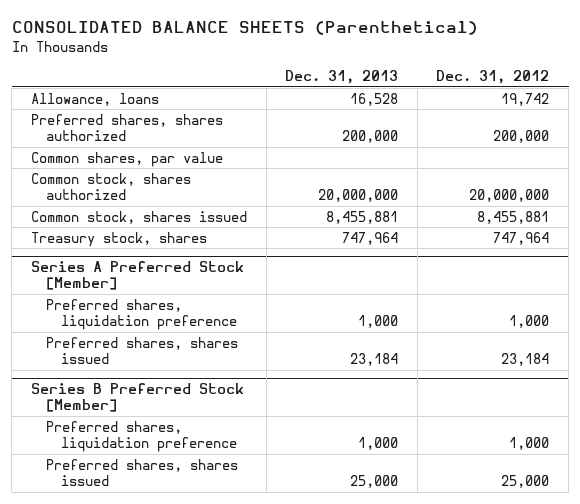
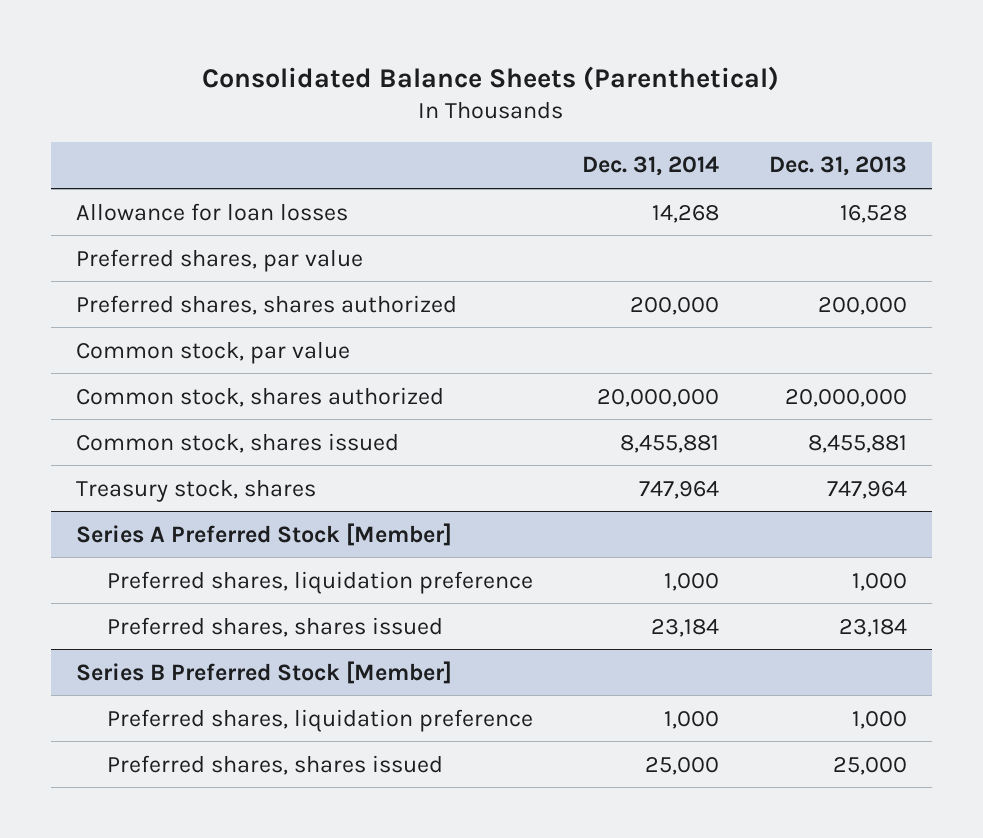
[11,21,478,36] CONSOLIDATED BALANCE SHEETS (Parenthetical) -> [202,65,780,91] Consolidated Balance Sheets (Parenthetical)
[436,70,550,85] Dec. 31, 2012 -> none
none -> [582,156,720,177] Dec. 31, 2014
[30,92,159,106] Allowance, loans -> [75,202,348,221] Allowance for loan losses
none -> [75,248,363,272] Preferred shares, par value
[30,151,223,167] Common shares, par value -> [75,340,350,364] Common stock, par value

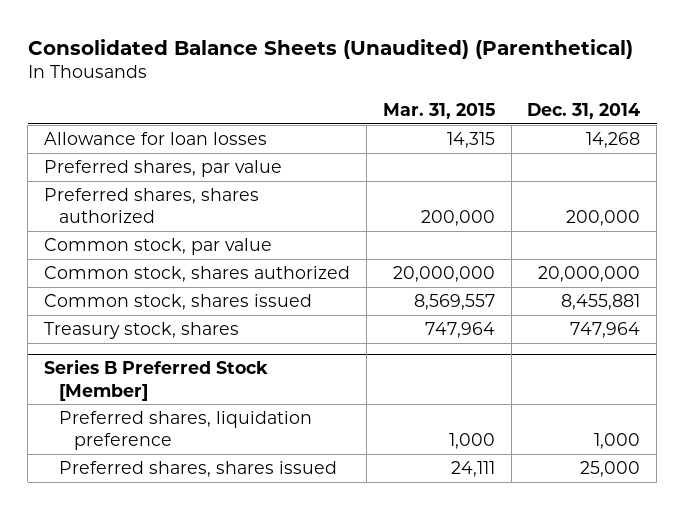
[202,65,780,91] Consolidated Balance Sheets (Parenthetical) -> [27,38,633,59] Consolidated Balance Sheets (Unaudited) (Parenthetical)
[769,156,908,177] Dec. 31, 2013 -> none
none -> [382,102,495,119] Mar. 31, 2015
[75,522,452,546] Series A Preferred Stock [Member] -> none
[106,570,533,594] Preferred shares, liquidation preference -> none
[106,616,443,637] Preferred shares, shares issued -> none

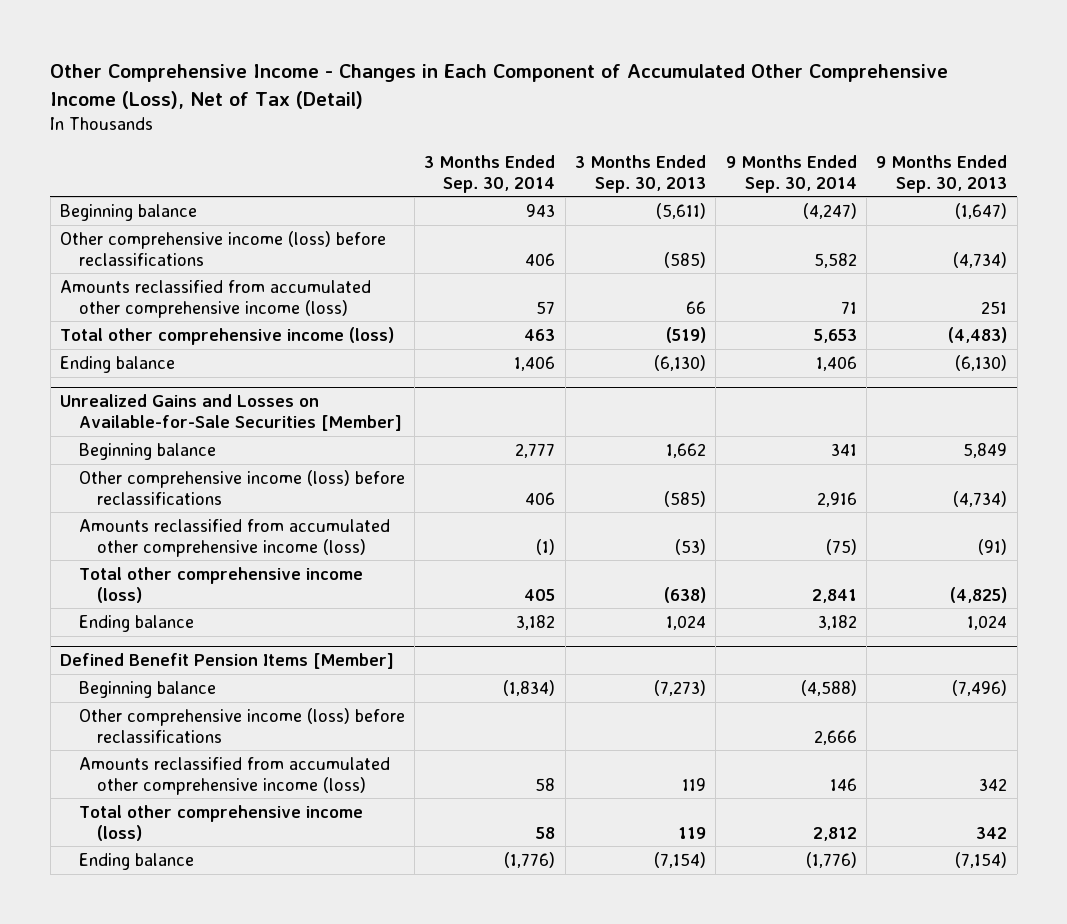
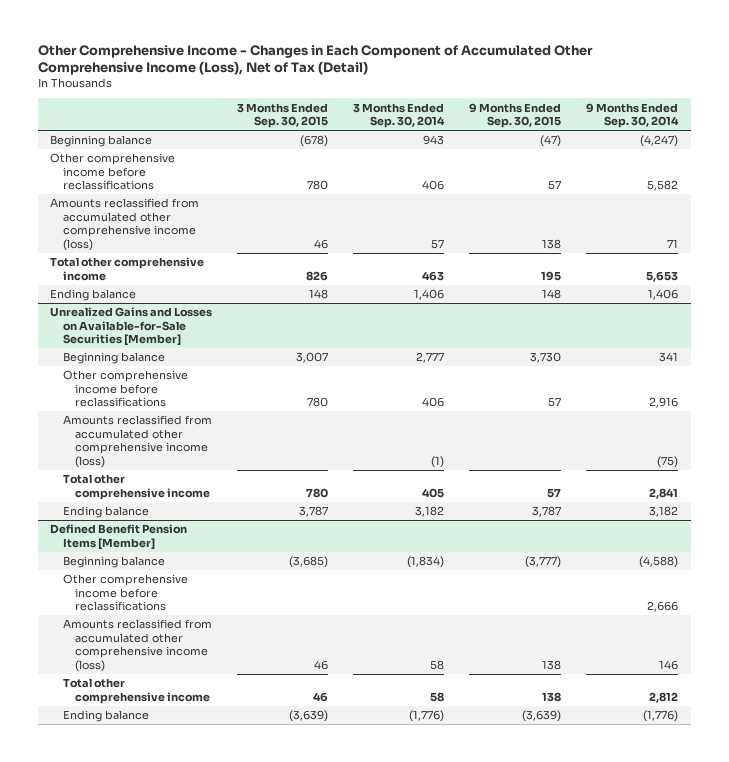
[574,154,706,193] 3 Months Ended Sep. 30, 2013 -> none
[876,154,1008,193] 9 Months Ended Sep. 30, 2013 -> none
none -> [237,102,329,129] 3 Months Ended Sep. 30, 2015
none -> [469,102,562,129] 9 Months Ended Sep. 30, 2015
[59,230,386,266] Other comprehensive income (loss) before reclassifications -> [50,153,176,191] Other comprehensive income before reclassifications
[59,326,394,345] Total other comprehensive income (loss) -> [50,257,205,281] Total other comprehensive income
[78,469,405,505] Other comprehensive income (loss) before reclassifications -> [62,370,188,408] Other comprehensive income before reclassifications
[78,566,363,603] Total other comprehensive income (loss) -> [62,474,211,500] Total other comprehensive income
[78,707,405,743] Other comprehensive income (loss) before reclassifications -> [62,574,188,612] Other comprehensive income before reclassifications
[78,804,363,841] Total other comprehensive income (loss) -> [62,678,211,704] Total other comprehensive income

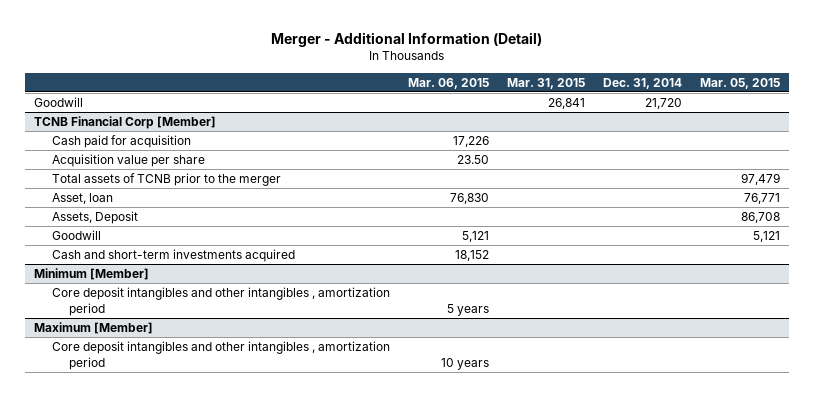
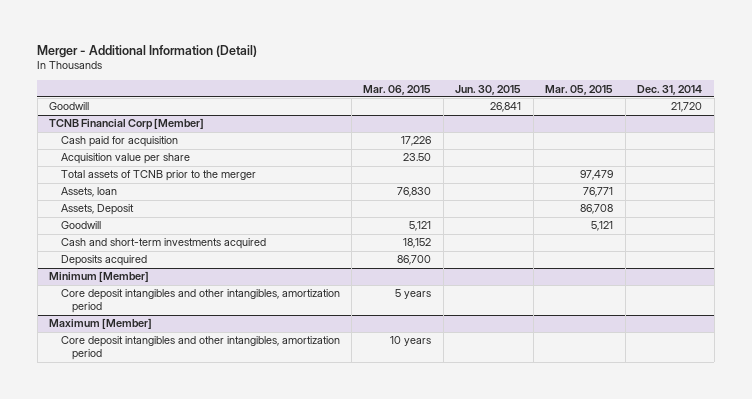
[506,77,585,89] Mar. 31, 2015 -> none
none -> [455,84,522,95] Jun. 30, 2015
[51,193,113,205] Asset, loan -> [60,187,117,198] Assets, loan
none -> [60,255,147,267] Deposits acquired
[51,287,390,316] Core deposit intangibles and other intangibles , amortization period -> [60,289,340,314] Core deposit intangibles and other intangibles, amortization period
[51,341,390,370] Core deposit intangibles and other intangibles , amortization period -> [60,336,340,361] Core deposit intangibles and other intangibles, amortization period

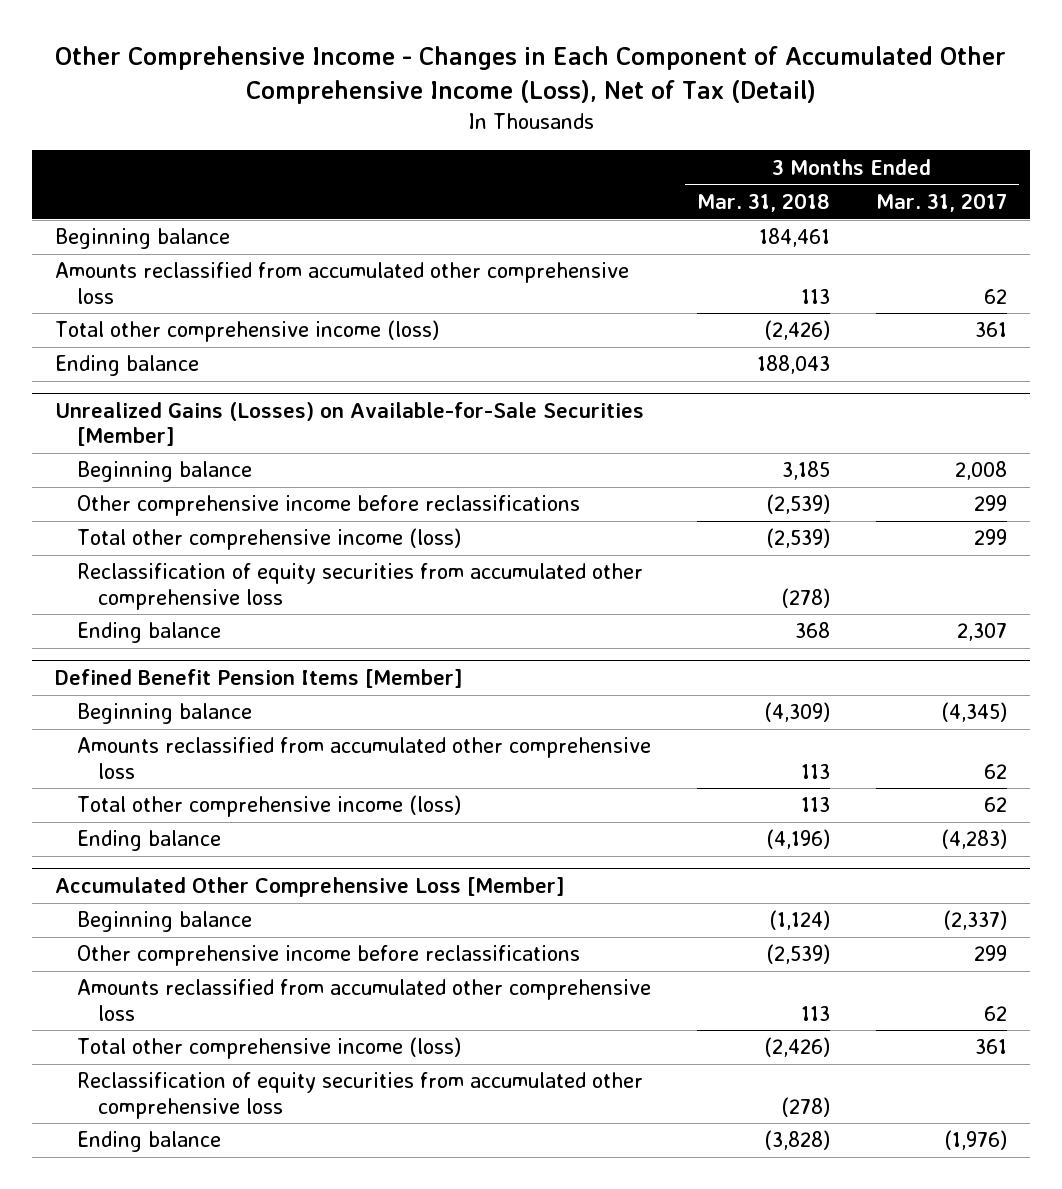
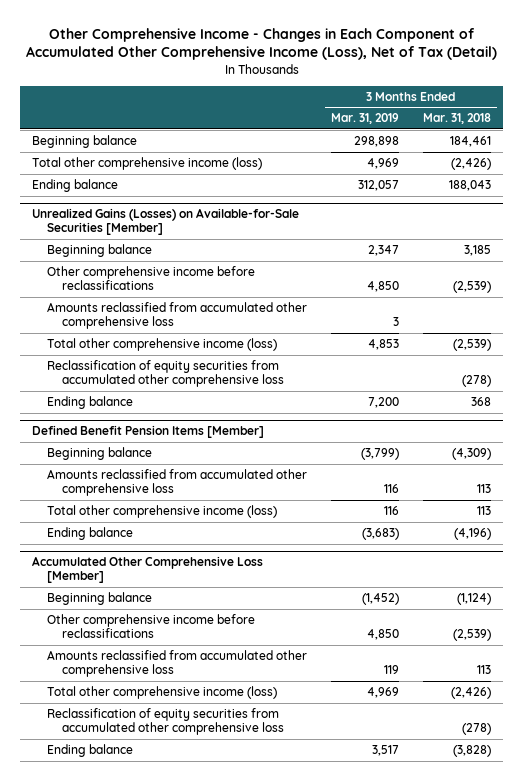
[876,192,1008,212] Mar. 31, 2017 -> none
none -> [331,113,400,125] Mar. 31, 2019
[54,262,629,304] Amounts reclassified from accumulated other comprehensive loss -> none
none -> [47,302,308,330] Amounts reclassified from accumulated other comprehensive loss

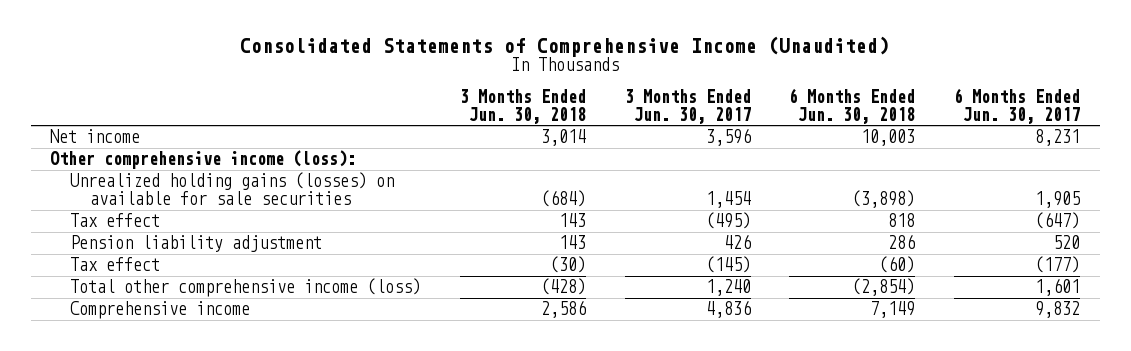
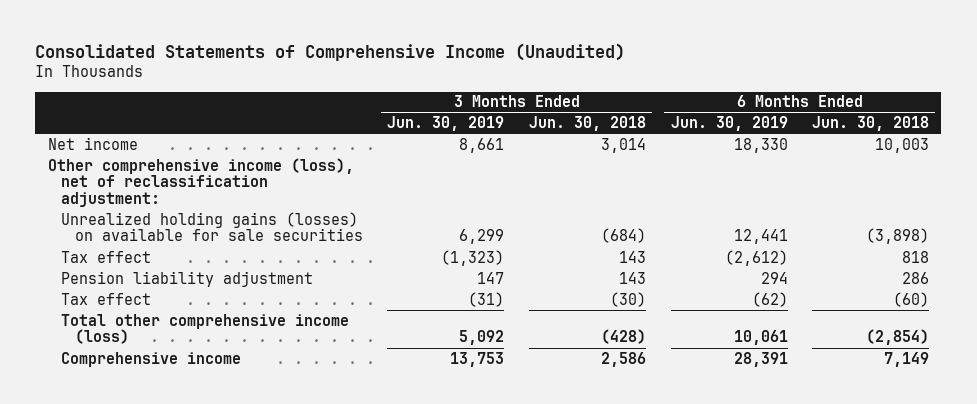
[624,88,751,124] 3 Months Ended Jun. 30, 2017 -> none
[954,87,1081,124] 6 Months Ended Jun. 30, 2017 -> none
none -> [387,115,505,131] Jun. 30, 2019
none -> [670,115,788,131] Jun. 30, 2019
[50,150,357,170] Other comprehensive income (loss): -> [47,157,354,208] Other comprehensive income (loss), net of reclassification adjustment:

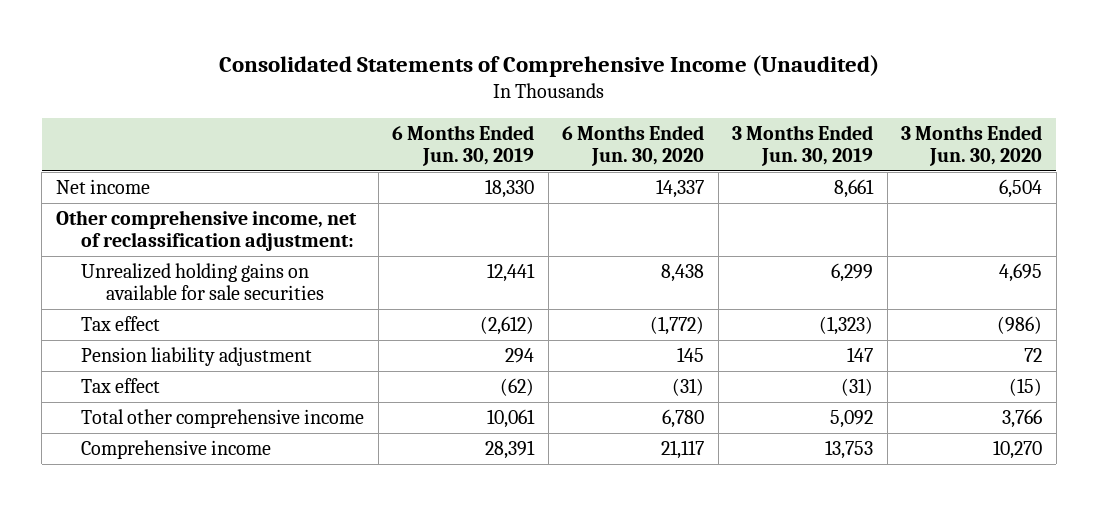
[528,115,646,131] Jun. 30, 2018 -> none
[812,115,930,131] Jun. 30, 2018 -> none
none -> [562,124,705,167] 6 Months Ended Jun. 30, 2020
none -> [901,124,1043,167] 3 Months Ended Jun. 30, 2020
[47,157,354,208] Other comprehensive income (loss), net of reclassification adjustment: -> [55,209,357,252] Other comprehensive income, net of reclassification adjustment:
[61,211,363,242] Unrealized holding gains (losses) on available for sale securities -> [81,262,325,301] Unrealized holding gains on available for sale securities
[61,313,350,345] Total other comprehensive income (loss) -> [81,408,365,428] Total other comprehensive income

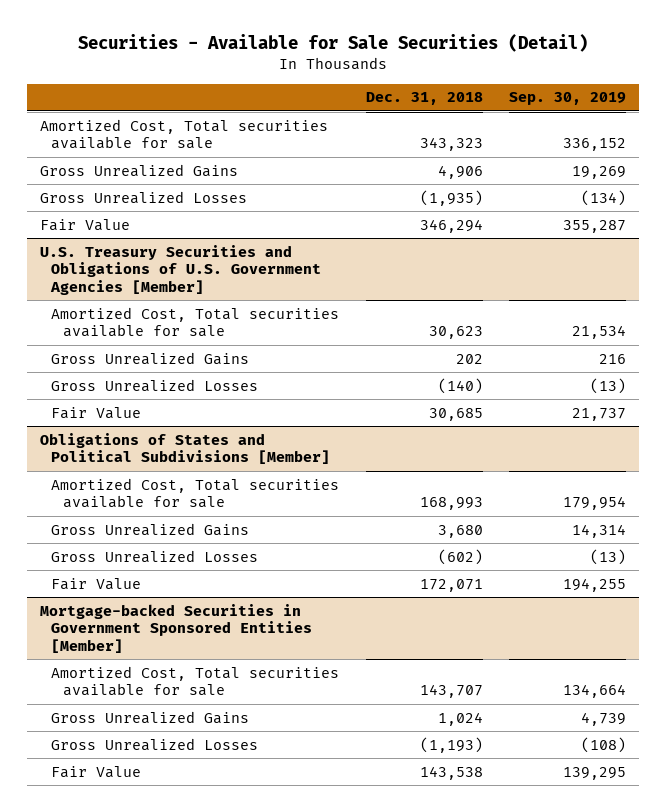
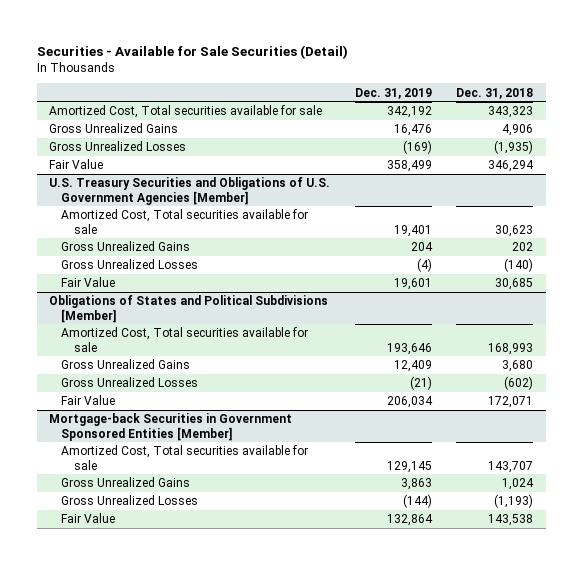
[508,92,626,106] Sep. 30, 2019 -> none
none -> [354,87,432,99] Dec. 31, 2019
[39,603,313,653] Mortgage-backed Securities in Government Sponsored Entities [Member] -> [49,413,293,441] Mortgage-back Securities in Government Sponsored Entities [Member]

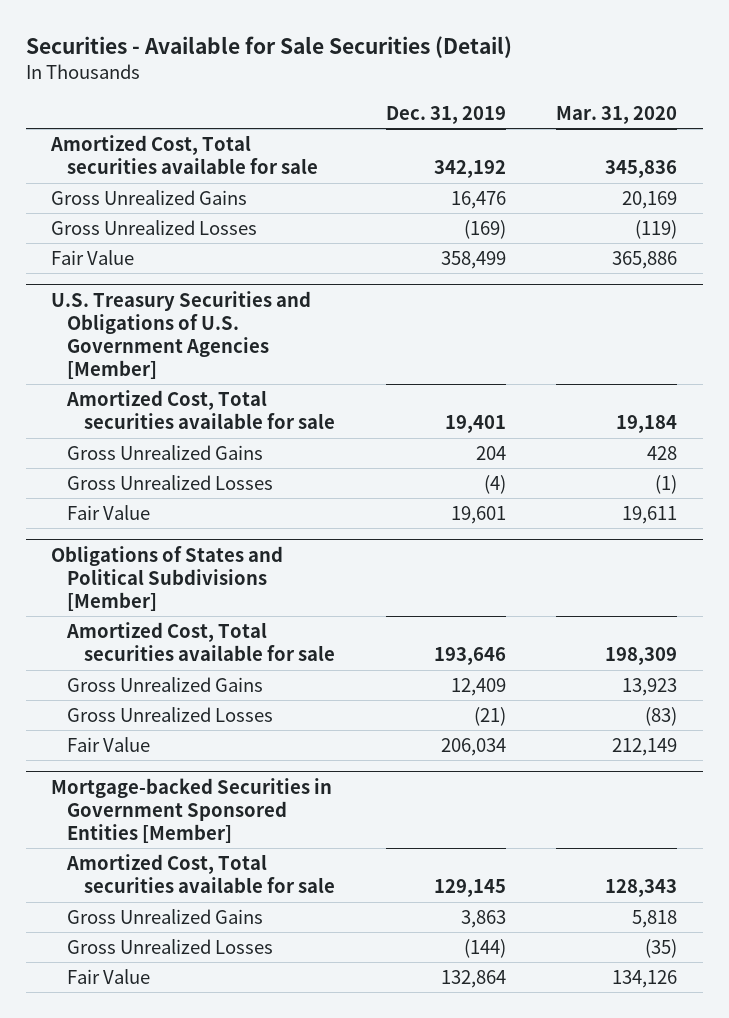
[456,87,534,99] Dec. 31, 2018 -> none
none -> [556,105,678,124] Mar. 31, 2020
[49,413,293,441] Mortgage-back Securities in Government Sponsored Entities [Member] -> [51,777,333,843] Mortgage-backed Securities in Government Sponsored Entities [Member]

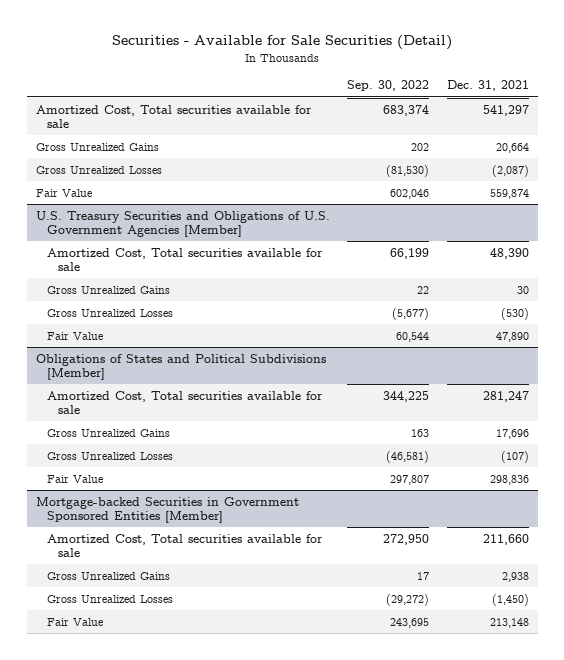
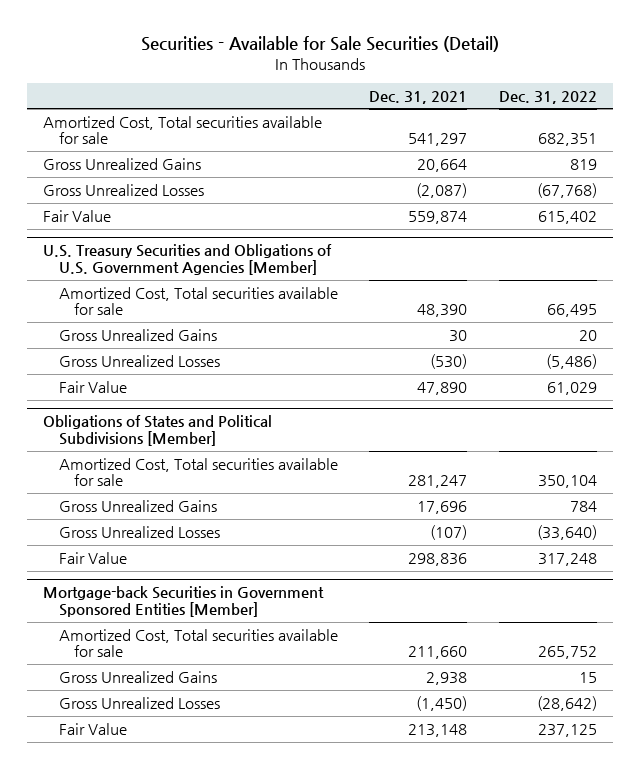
[347,80,430,92] Sep. 30, 2022 -> none
none -> [499,90,598,104] Dec. 31, 2022
[35,496,299,523] Mortgage-backed Securities in Government Sponsored Entities [Member] -> [42,586,324,617] Mortgage-back Securities in Government Sponsored Entities [Member]

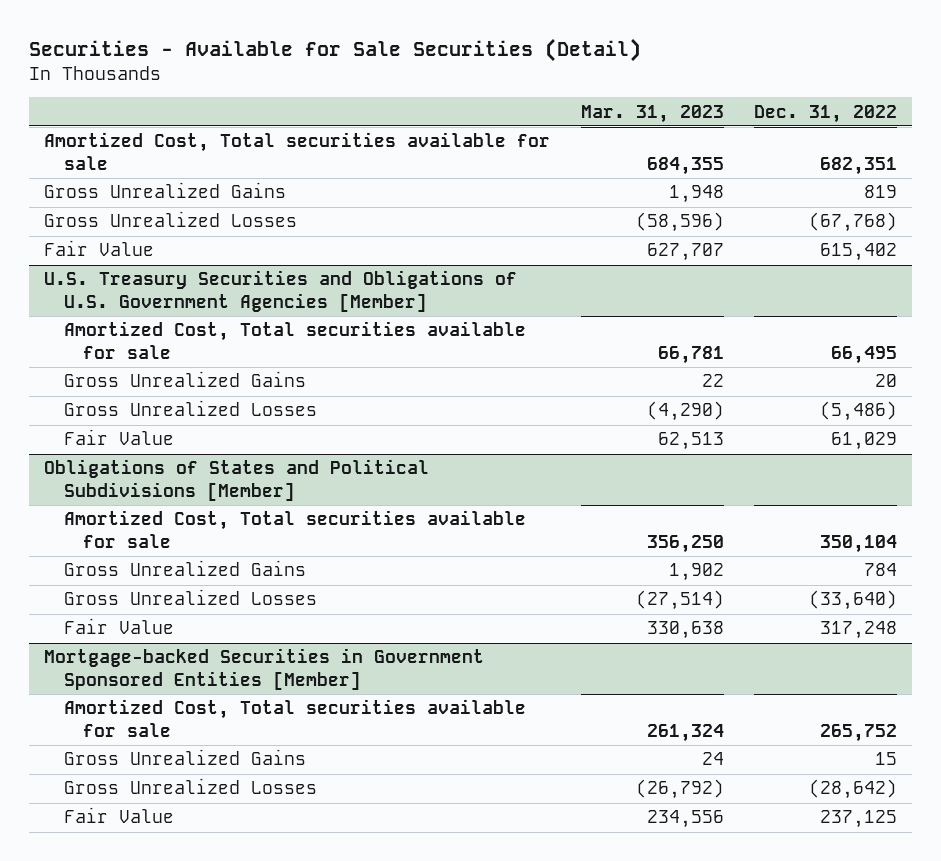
[369,90,468,104] Dec. 31, 2021 -> none
none -> [580,104,724,123] Mar. 31, 2023
[42,586,324,617] Mortgage-back Securities in Government Sponsored Entities [Member] -> [44,648,485,690] Mortgage-backed Securities in Government Sponsored Entities [Member]

